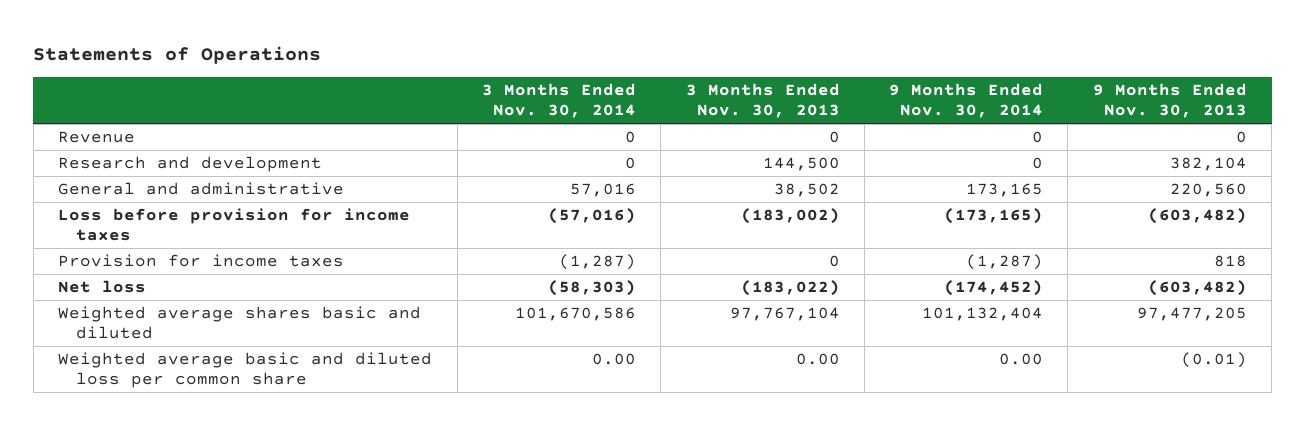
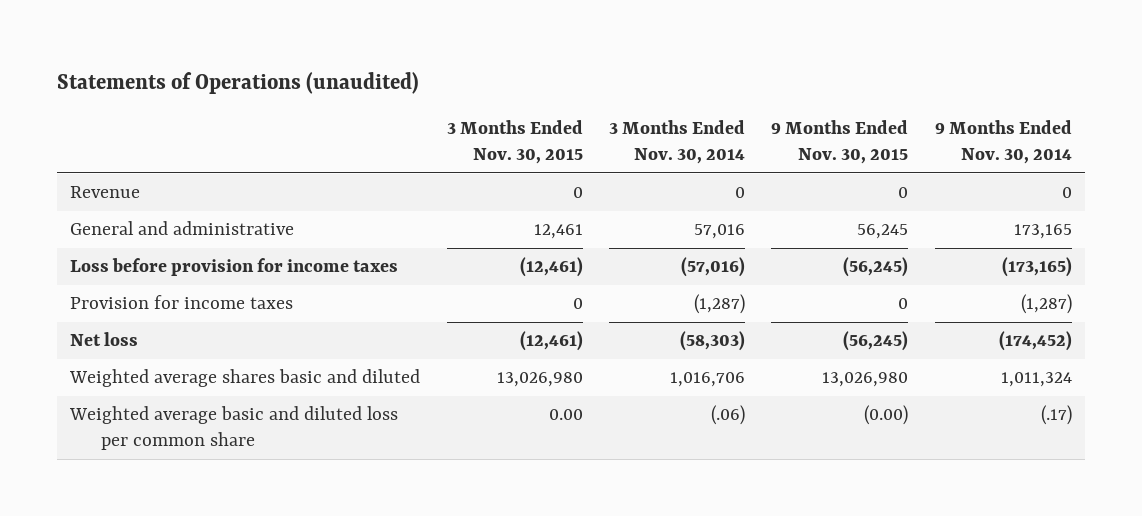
[33,46,322,65] Statements of Operations -> [57,71,420,94] Statements of Operations (unaudited)
[685,83,840,119] 3 Months Ended Nov. 30, 2013 -> none
[1092,83,1247,119] 9 Months Ended Nov. 30, 2013 -> none
none -> [446,119,583,164] 3 Months Ended Nov. 30, 2015
none -> [771,119,909,164] 9 Months Ended Nov. 30, 2015
[58,155,323,172] Research and development -> none
[514,306,636,321] 101,670,586 -> [670,372,746,388] 1,016,706
[922,306,1044,321] 101,132,404 -> [1000,372,1072,388] 1,011,324
[591,352,636,365] 0.00 -> [711,405,746,426] (.06)
[999,352,1044,365] 0.00 -> [1040,405,1072,426] (.17)

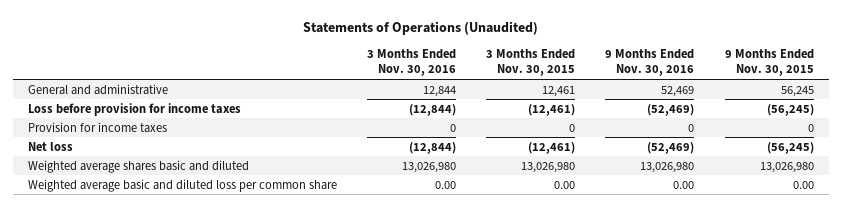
[57,71,420,94] Statements of Operations (unaudited) -> [302,21,538,36] Statements of Operations (Unaudited)
[609,119,746,164] 3 Months Ended Nov. 30, 2014 -> none
[934,119,1072,164] 9 Months Ended Nov. 30, 2014 -> none
none -> [367,49,457,77] 3 Months Ended Nov. 30, 2016
none -> [605,49,695,77] 9 Months Ended Nov. 30, 2016
[70,186,141,199] Revenue -> none
[864,405,909,426] (0.00) -> [792,180,814,189] 0.00

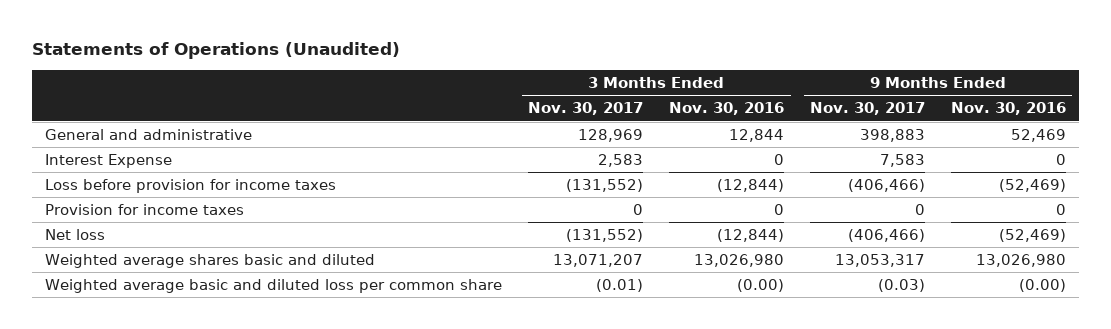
[486,49,576,77] 3 Months Ended Nov. 30, 2015 -> none
[724,49,814,77] 9 Months Ended Nov. 30, 2015 -> none
none -> [528,102,644,116] Nov. 30, 2017
none -> [810,102,926,116] Nov. 30, 2017
none -> [45,154,173,169] Interest Expense
[435,180,457,189] 0.00 -> [737,279,785,293] (0.00)
[673,180,695,189] 0.00 -> [1018,279,1066,293] (0.00)

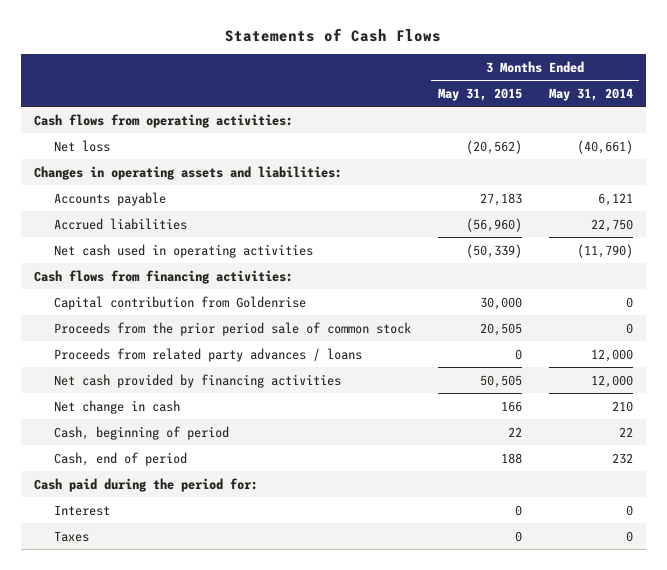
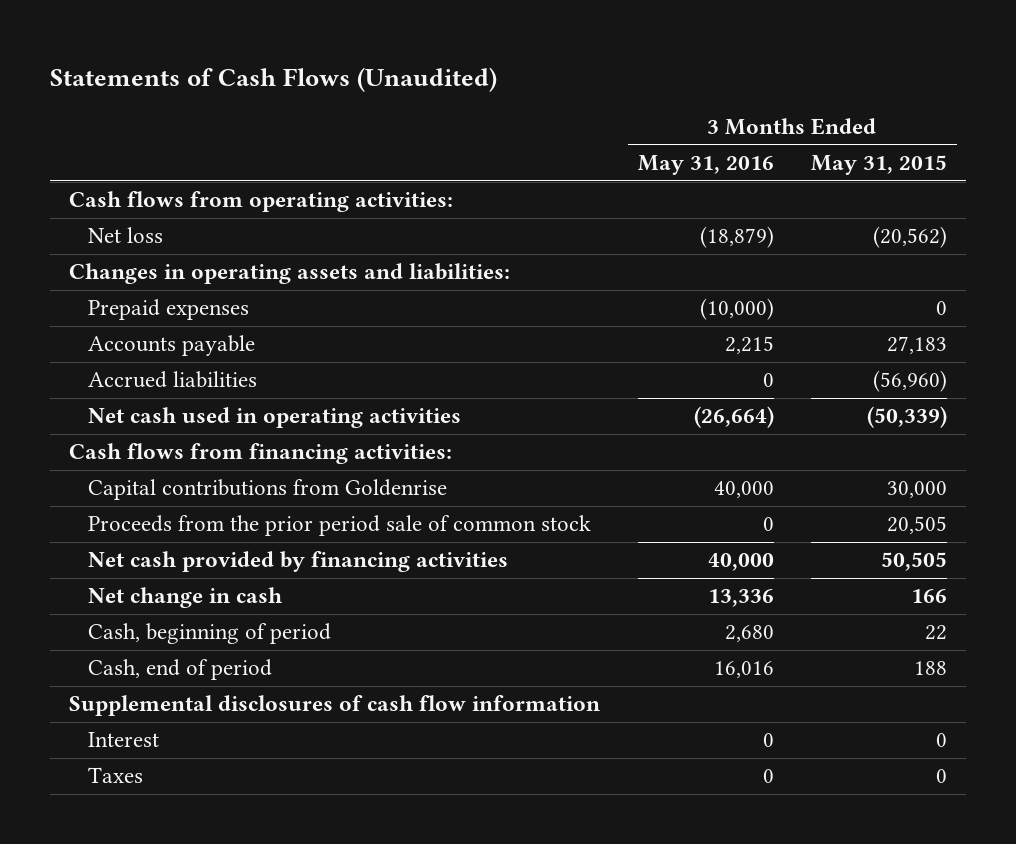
[225,28,442,43] Statements of Cash Flows -> [50,66,498,92] Statements of Cash Flows (Unaudited)
[548,87,633,101] May 31, 2014 -> none
none -> [637,155,774,176] May 31, 2016
none -> [88,299,250,321] Prepaid expenses
[53,295,306,310] Capital contribution from Goldenrise -> [88,479,448,501] Capital contributions from Goldenrise
[53,347,362,362] Proceeds from related party advances / loans -> none
[34,477,259,492] Cash paid during the period for: -> none
none -> [69,695,601,717] Supplemental disclosures of cash flow information

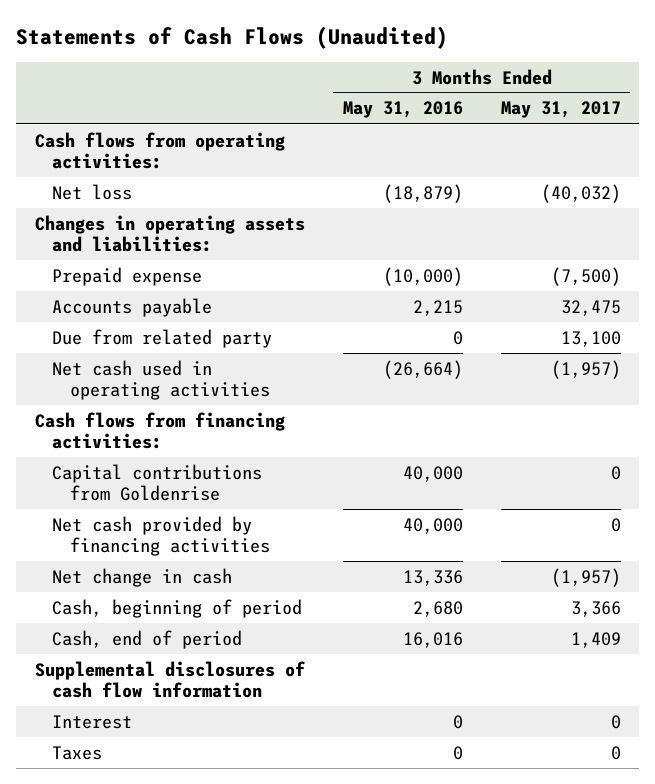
[811,155,948,176] May 31, 2015 -> none
none -> [500,101,621,119] May 31, 2017
[88,299,250,321] Prepaid expenses -> [52,266,203,286] Prepaid expense
[88,371,258,389] Accrued liabilities -> none
none -> [52,328,273,348] Due from related party
[88,515,592,537] Proceeds from the prior period sale of common stock -> none

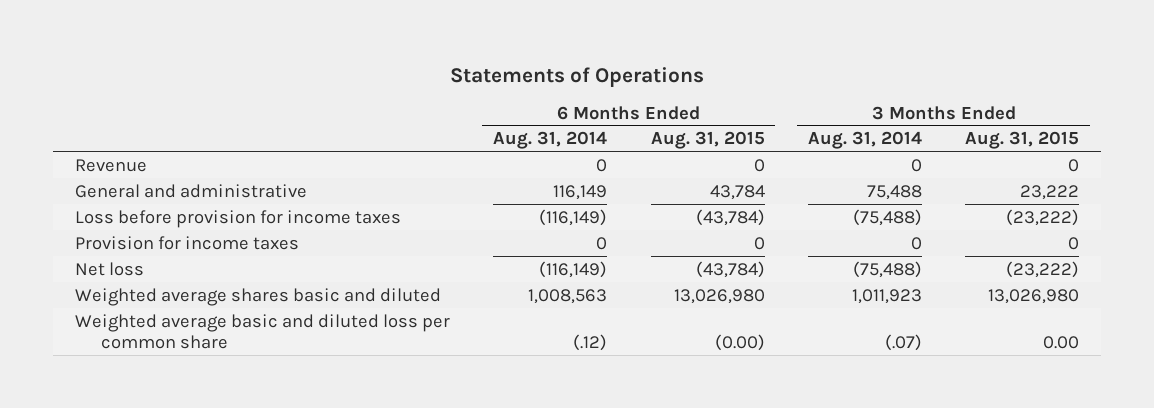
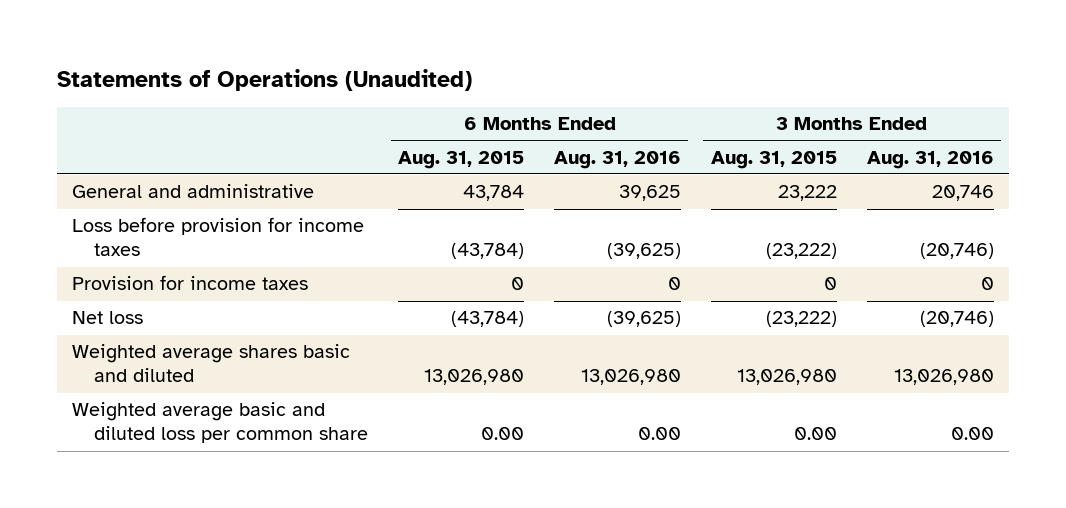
[450,66,705,87] Statements of Operations -> [57,69,473,92] Statements of Operations (Unaudited)
[493,131,608,150] Aug. 31, 2014 -> none
[807,131,922,150] Aug. 31, 2014 -> none
none -> [553,150,681,169] Aug. 31, 2016
none -> [866,150,994,169] Aug. 31, 2016
[74,158,147,172] Revenue -> none
[714,333,765,351] (0.00) -> [481,427,525,441] 0.00

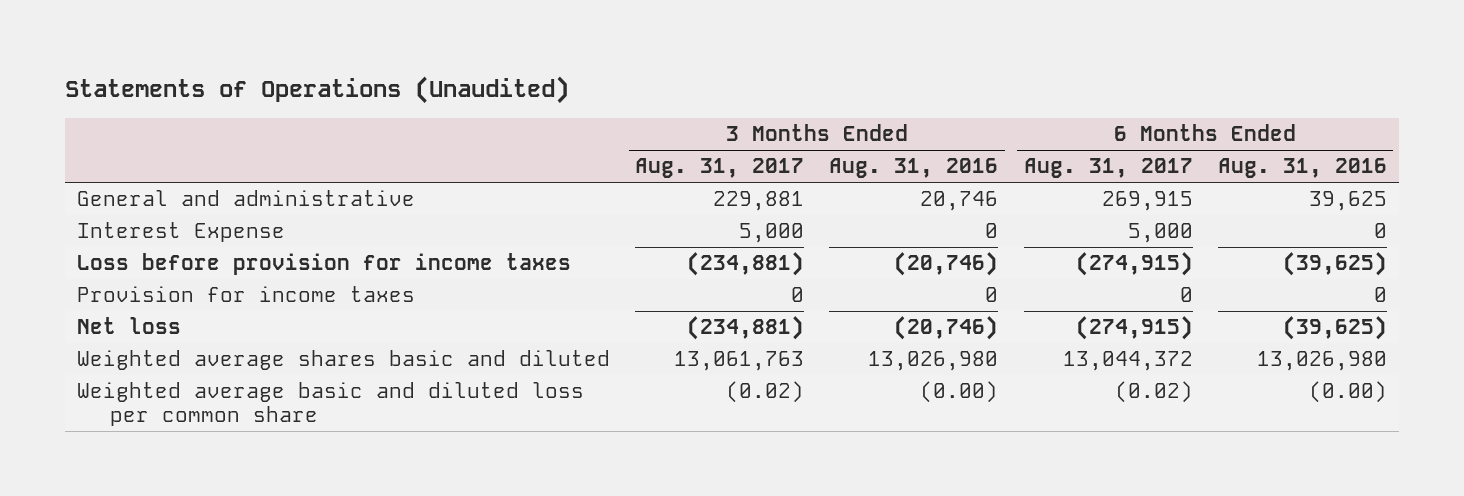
[398,150,525,169] Aug. 31, 2015 -> none
[710,150,837,169] Aug. 31, 2015 -> none
none -> [635,158,805,179] Aug. 31, 2017
none -> [1023,158,1193,179] Aug. 31, 2017
none -> [77,222,286,243] Interest Expense
[637,427,681,441] 0.00 -> [1308,381,1387,404] (0.00)
[950,427,994,441] 0.00 -> [920,381,999,404] (0.00)

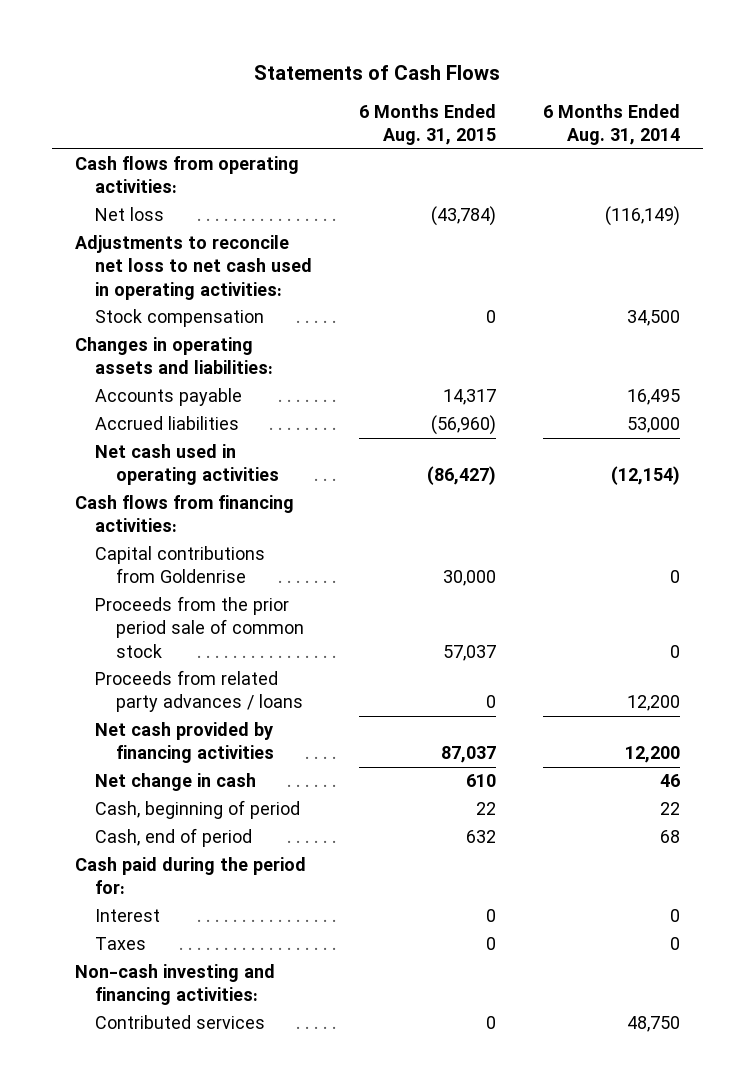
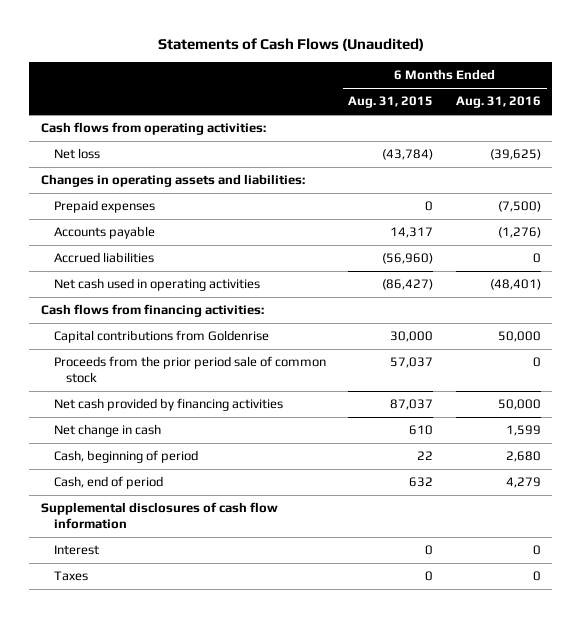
[254,64,501,80] Statements of Cash Flows -> [157,38,424,52] Statements of Cash Flows (Unaudited)
[542,103,680,146] 6 Months Ended Aug. 31, 2014 -> none
none -> [456,96,542,109] Aug. 31, 2016
[75,235,313,300] Adjustments to reconcile net loss to net cash used in operating activities: -> none
[95,309,265,328] Stock compensation -> none
none -> [53,200,155,214] Prepaid expenses
[95,670,303,713] Proceeds from related party advances / loans -> none
[75,857,307,895] Cash paid during the period for: -> none
none -> [40,502,278,529] Supplemental disclosures of cash flow information
[75,964,276,1006] Non-cash investing and financing activities: -> none
[95,1015,266,1030] Contributed services -> none

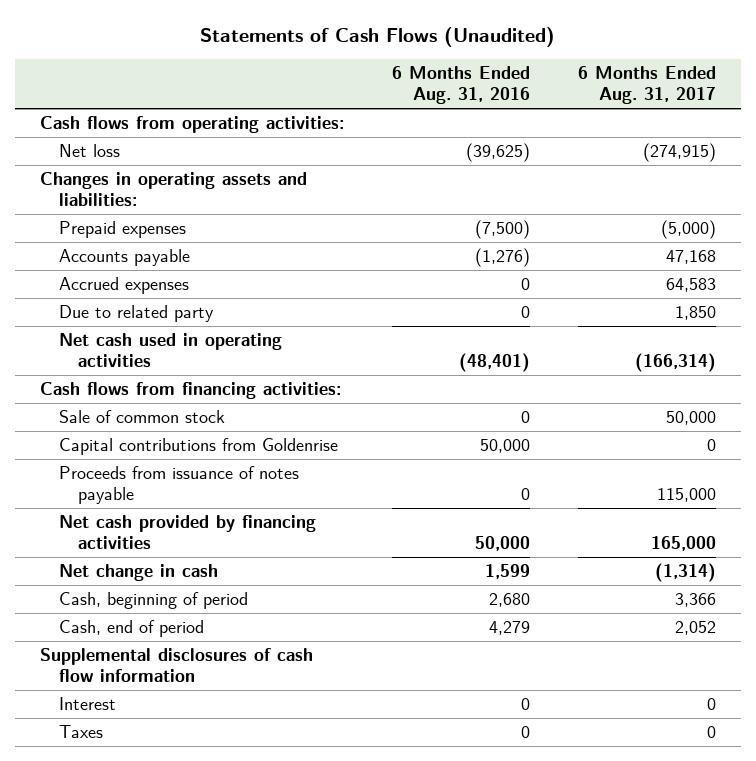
[348,96,434,109] Aug. 31, 2015 -> none
none -> [578,66,717,105] 6 Months Ended Aug. 31, 2017
[53,252,154,264] Accrued liabilities -> [58,276,189,294] Accrued expenses
none -> [58,304,214,322] Due to related party
none -> [58,409,225,423] Sale of common stock
[53,356,326,383] Proceeds from the prior period sale of common stock -> none
none -> [58,465,299,504] Proceeds from issuance of notes payable

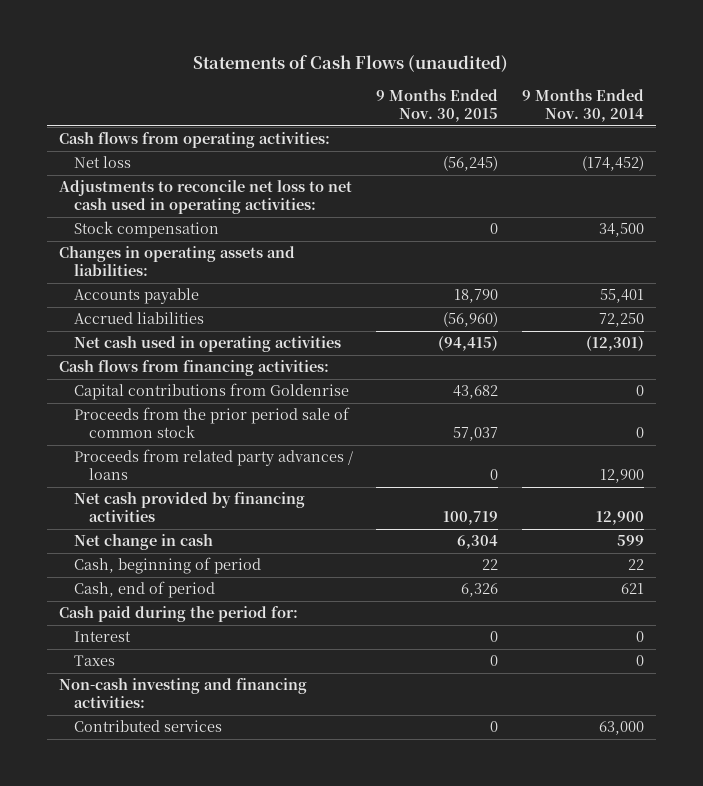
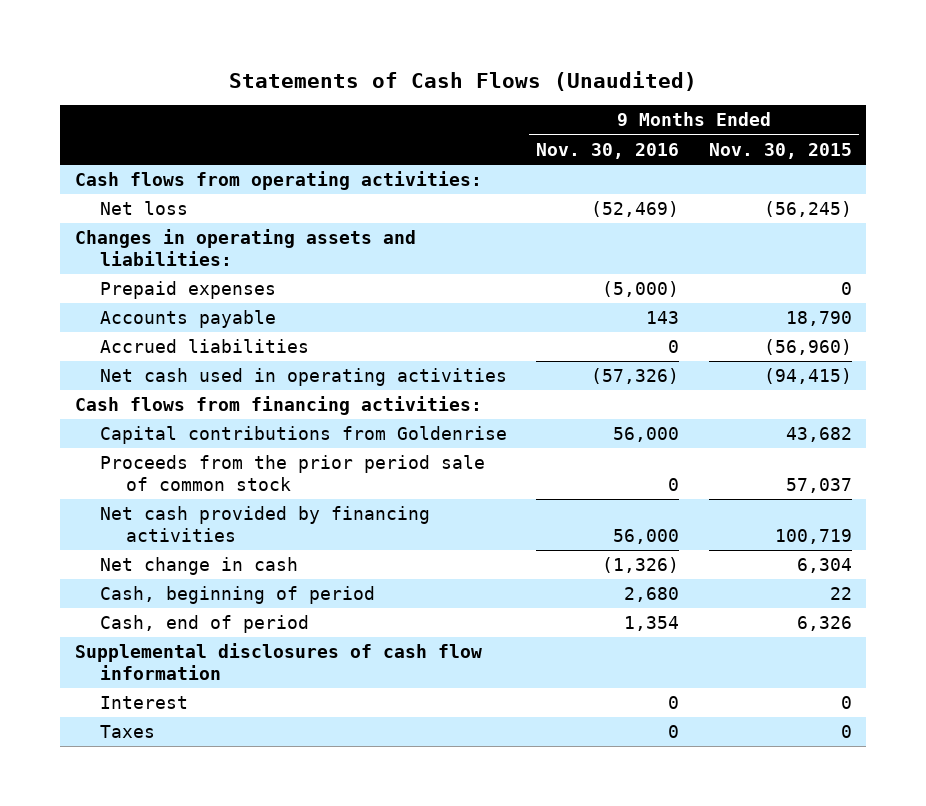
[193,55,509,73] Statements of Cash Flows (unaudited) -> [229,70,698,91] Statements of Cash Flows (Unaudited)
[522,89,645,122] 9 Months Ended Nov. 30, 2014 -> none
none -> [536,142,680,159] Nov. 30, 2016
[58,180,352,215] Adjustments to reconcile net loss to net cash used in operating activities: -> none
[73,221,219,239] Stock compensation -> none
none -> [100,281,277,300] Prepaid expenses
[73,449,353,481] Proceeds from related party advances / loans -> none
[58,606,298,623] Cash paid during the period for: -> none
none -> [74,643,482,681] Supplemental disclosures of cash flow information
[58,678,307,709] Non-cash investing and financing activities: -> none
[73,720,222,733] Contributed services -> none

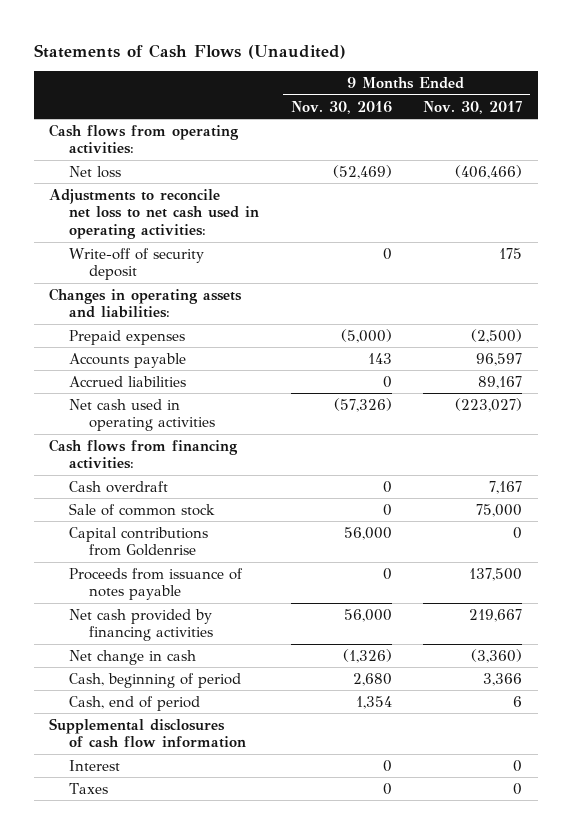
[708,142,852,159] Nov. 30, 2015 -> none
none -> [422,100,522,114] Nov. 30, 2017
none -> [49,188,260,240] Adjustments to reconcile net loss to net cash used in operating activities:
none -> [69,247,205,281] Write-off of security deposit
none -> [69,480,169,493] Cash overdraft
none -> [69,502,216,516] Sale of common stock
[100,455,486,492] Proceeds from the prior period sale of common stock -> none
none -> [69,567,244,601] Proceeds from issuance of notes payable

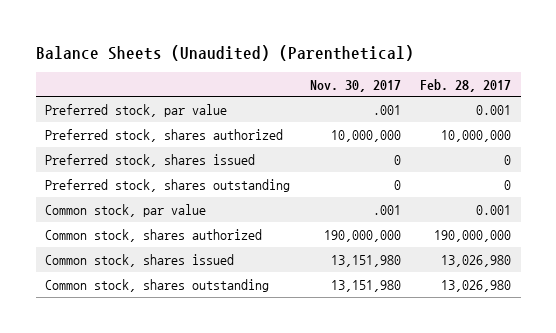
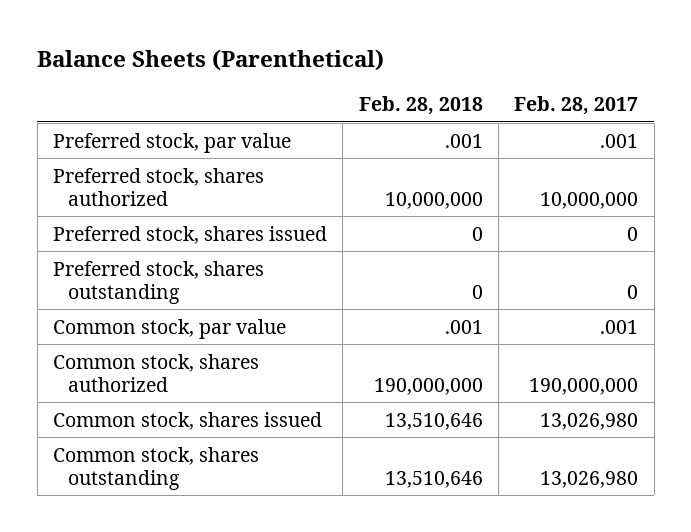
[35,44,414,61] Balance Sheets (Unaudited) (Parenthetical) -> [37,49,385,72] Balance Sheets (Parenthetical)
[309,79,401,92] Nov. 30, 2017 -> none
none -> [358,96,483,116] Feb. 28, 2018
[476,104,512,115] 0.001 -> [600,133,639,148] .001
[476,204,512,215] 0.001 -> [600,319,639,334] .001

